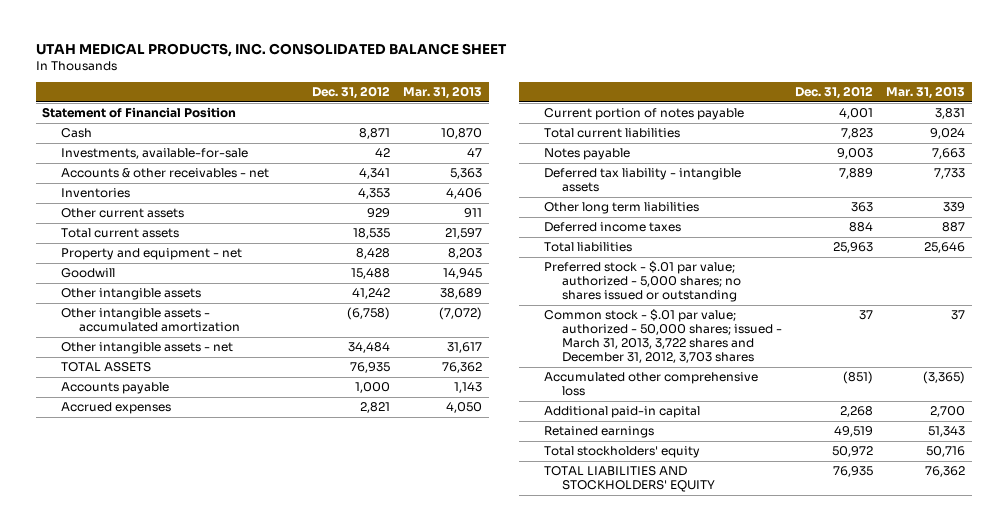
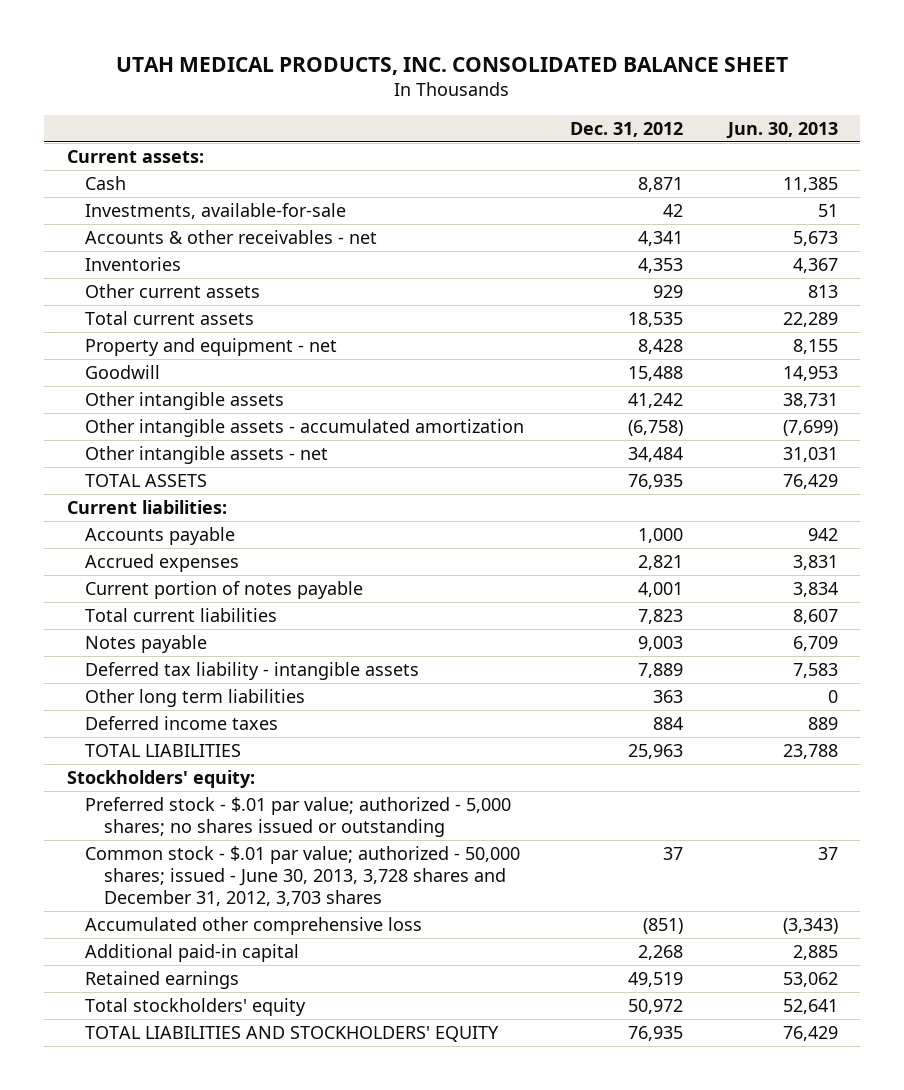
[403,86,483,100] Mar. 31, 2013 -> none
none -> [725,121,838,139] Jun. 30, 2013
[42,107,237,119] Statement of Financial Position -> none
none -> [66,150,204,164] Current assets:
none -> [66,500,227,515] Current liabilities:
[543,242,632,253] Total liabilities -> [85,744,242,758] TOTAL LIABILITIES
none -> [66,770,255,789] Stockholders' equity:
[543,309,783,364] Common stock - $.01 par value; authorized - 50,000 shares; issued - March 31, 2013, 3,722 shares and December 31, 2012, 3,703 shares -> [85,846,521,906] Common stock - $.01 par value; authorized - 50,000 shares; issued - June 30, 2013, 3,728 shares and December 31, 2012, 3,703 shares

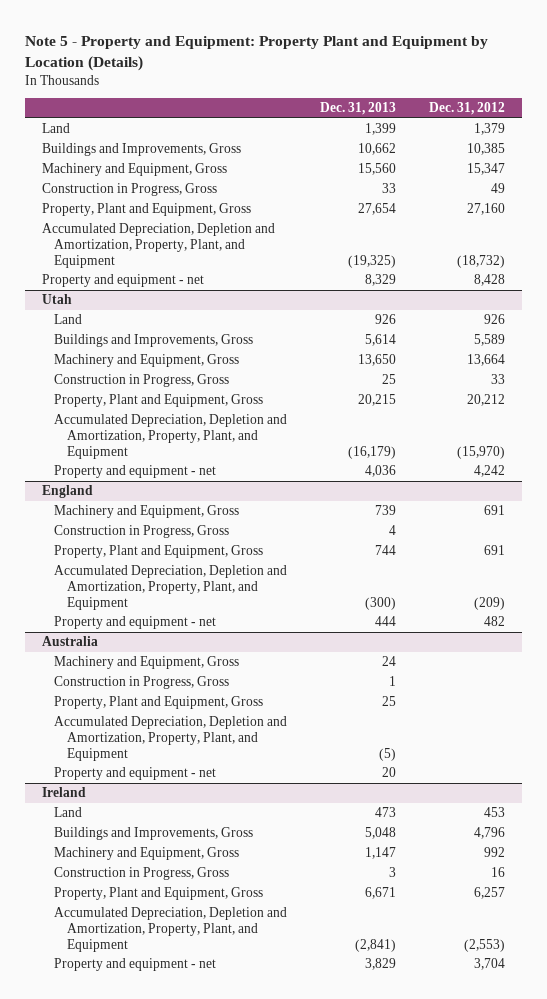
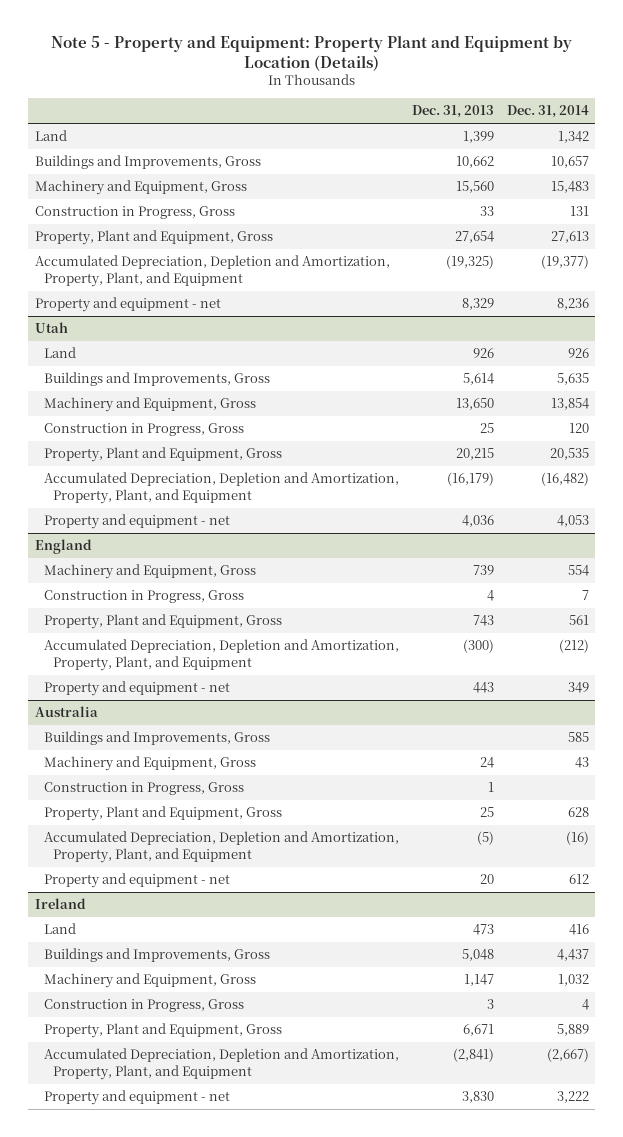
[429,102,506,116] Dec. 31, 2012 -> none
none -> [506,105,589,119] Dec. 31, 2014
[375,545,397,556] 744 -> [472,615,494,627] 743
[375,616,397,627] 444 -> [472,682,494,694] 443
none -> [43,731,270,746] Buildings and Improvements, Gross
[365,958,397,971] 3,829 -> [461,1091,494,1104] 3,830

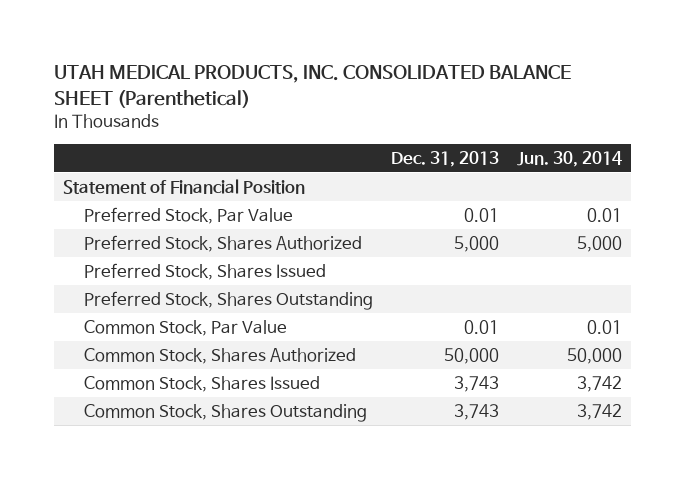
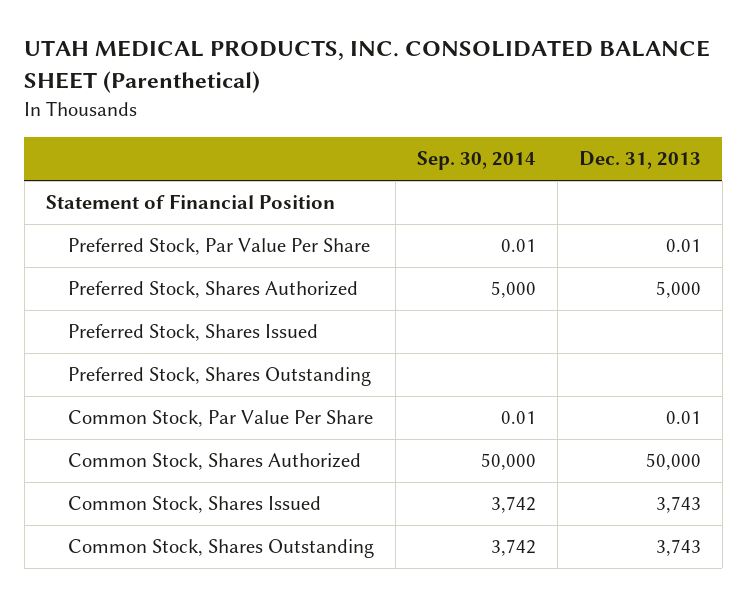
[516,150,622,167] Jun. 30, 2014 -> none
none -> [417,151,537,171] Sep. 30, 2014
[83,207,293,225] Preferred Stock, Par Value -> [68,238,371,256] Preferred Stock, Par Value Per Share
[83,320,287,337] Common Stock, Par Value -> [68,410,374,428] Common Stock, Par Value Per Share

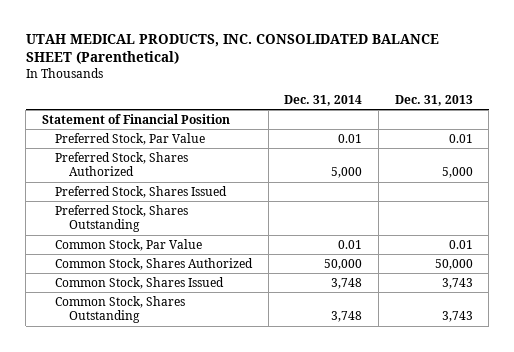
[417,151,537,171] Sep. 30, 2014 -> none
none -> [284,95,363,107] Dec. 31, 2014
[68,238,371,256] Preferred Stock, Par Value Per Share -> [55,132,206,145] Preferred Stock, Par Value
[68,410,374,428] Common Stock, Par Value Per Share -> [55,238,203,251] Common Stock, Par Value

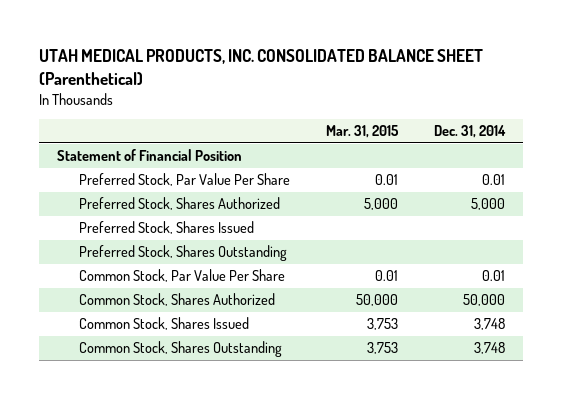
[394,95,473,107] Dec. 31, 2013 -> none
none -> [325,125,399,139] Mar. 31, 2015
[55,132,206,145] Preferred Stock, Par Value -> [78,173,290,187] Preferred Stock, Par Value Per Share
[55,238,203,251] Common Stock, Par Value -> [78,269,285,283] Common Stock, Par Value Per Share

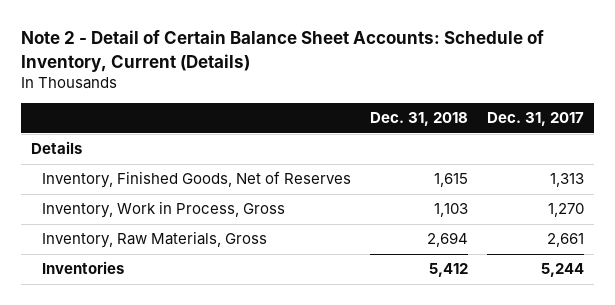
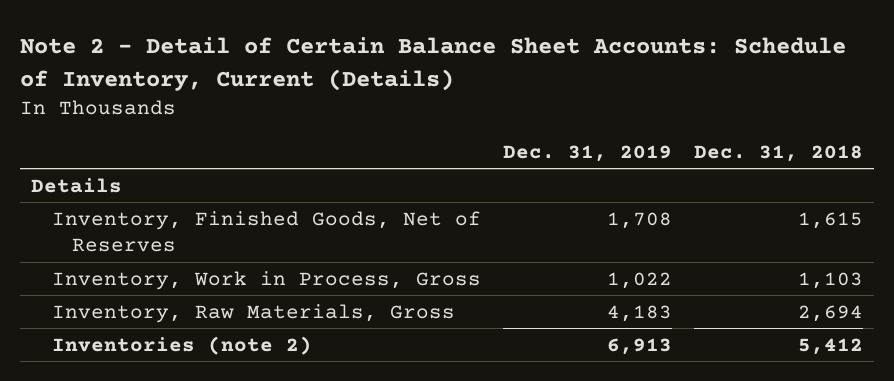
[487,112,585,127] Dec. 31, 2017 -> none
none -> [502,144,672,162] Dec. 31, 2019
[41,261,124,275] Inventories -> [51,335,312,355] Inventories (note 2)

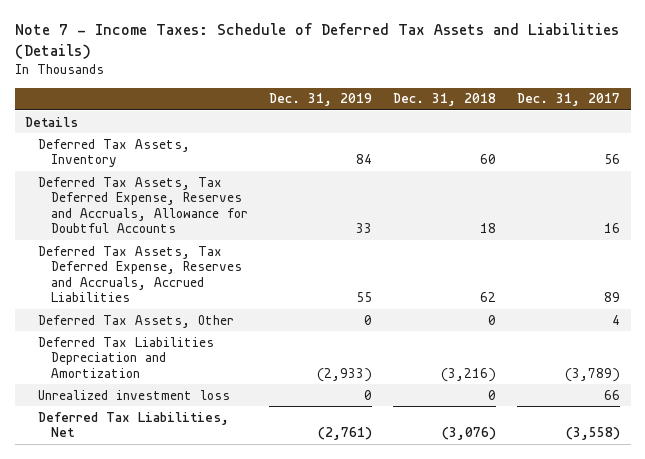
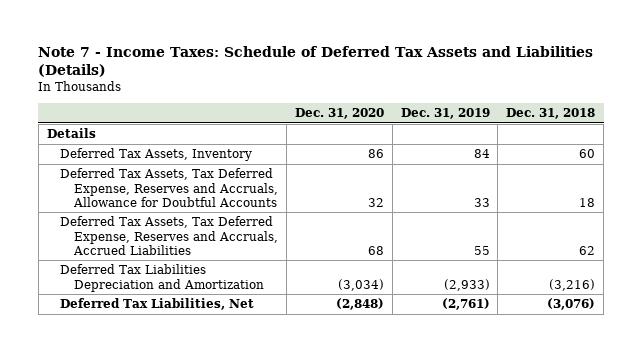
[517,93,621,107] Dec. 31, 2017 -> none
none -> [294,107,384,119] Dec. 31, 2020
[38,314,235,328] Deferred Tax Assets, Other -> none
[38,389,231,400] Unrealized investment loss -> none

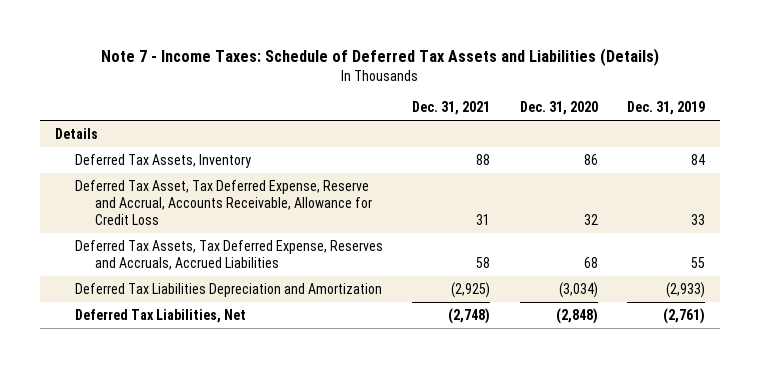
[506,107,596,119] Dec. 31, 2018 -> none
none -> [412,101,491,116] Dec. 31, 2021
[60,168,279,207] Deferred Tax Assets, Tax Deferred Expense, Reserves and Accruals, Allowance for Doubtful Accounts -> [75,179,373,226] Deferred Tax Asset, Tax Deferred Expense, Reserve and Accrual, Accounts Receivable, Allowance for Credit Loss

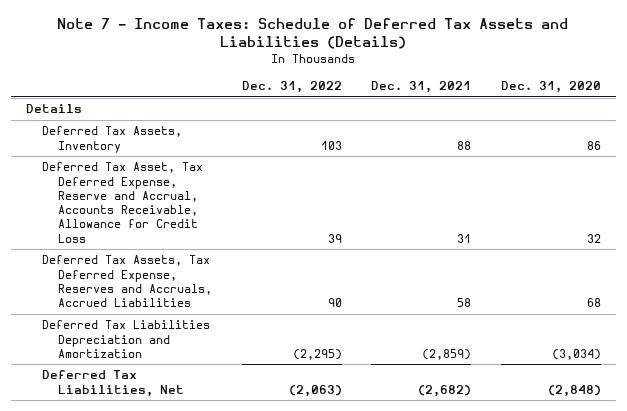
[627,101,706,116] Dec. 31, 2019 -> none
none -> [241,81,342,94] Dec. 31, 2022
[451,281,491,298] (2,925) -> [422,348,472,360] (2,859)
[448,307,491,324] (2,748) -> [418,384,472,397] (2,682)

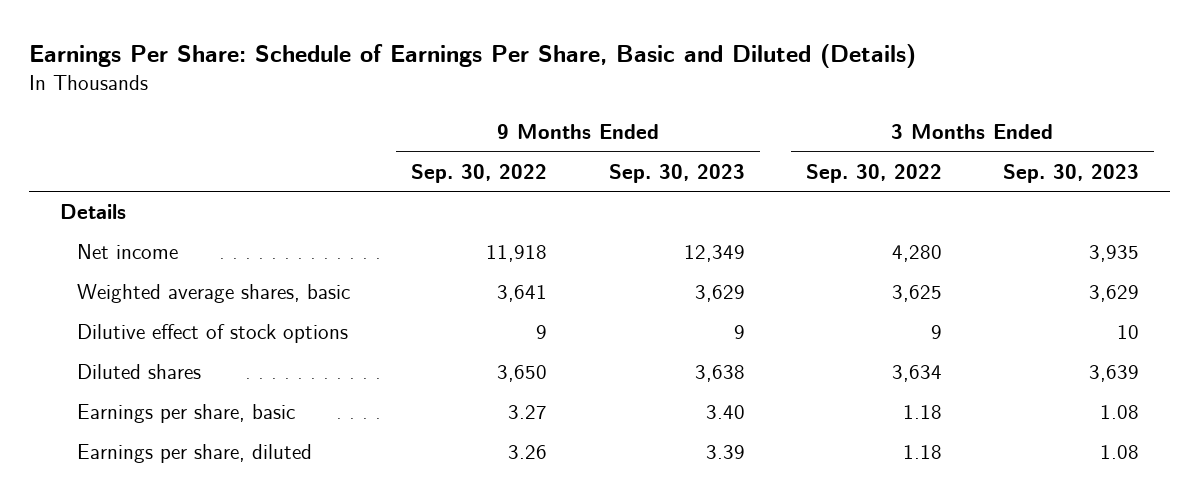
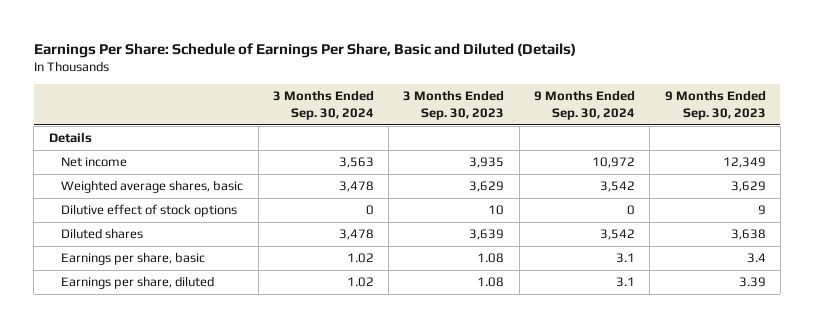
[411,163,548,183] Sep. 30, 2022 -> none
[805,163,942,183] Sep. 30, 2022 -> none
none -> [272,90,374,120] 3 Months Ended Sep. 30, 2024
none -> [534,90,636,120] 9 Months Ended Sep. 30, 2024
[705,405,745,420] 3.40 -> [746,253,766,264] 3.4

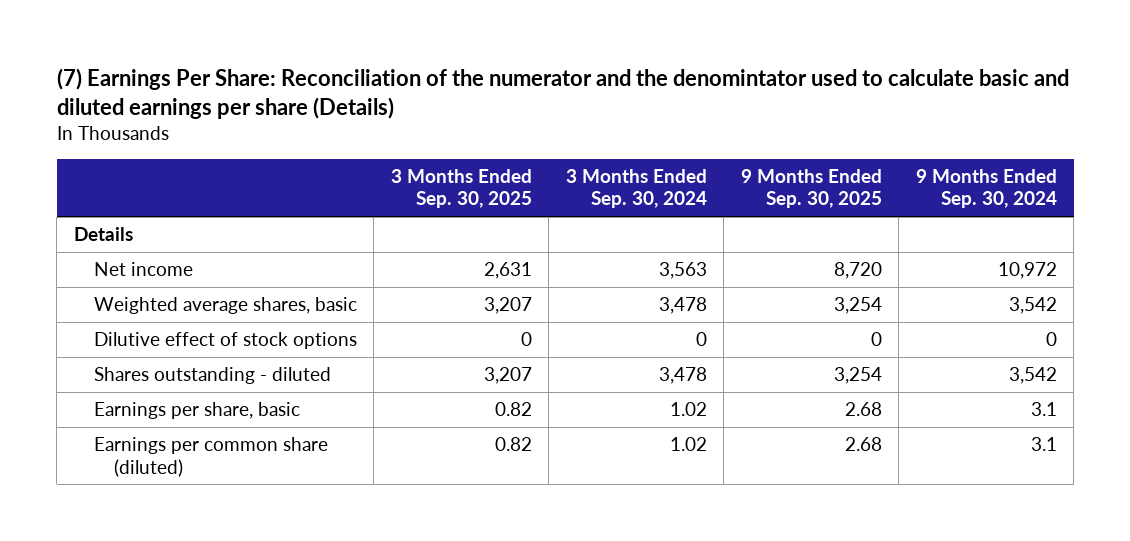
[33,42,576,58] Earnings Per Share: Schedule of Earnings Per Share, Basic and Diluted (Details) -> [56,67,1069,119] (7) Earnings Per Share: Reconciliation of the numerator and the denomintator used to calculate basic and diluted earnings per share (Details)
[403,90,505,120] 3 Months Ended Sep. 30, 2023 -> none
[664,90,766,120] 9 Months Ended Sep. 30, 2023 -> none
none -> [390,168,532,209] 3 Months Ended Sep. 30, 2025
none -> [740,168,882,209] 9 Months Ended Sep. 30, 2025
[61,228,144,240] Diluted shares -> [93,367,331,385] Shares outstanding - diluted
[61,276,215,290] Earnings per share, diluted -> [93,437,328,477] Earnings per common share (diluted)

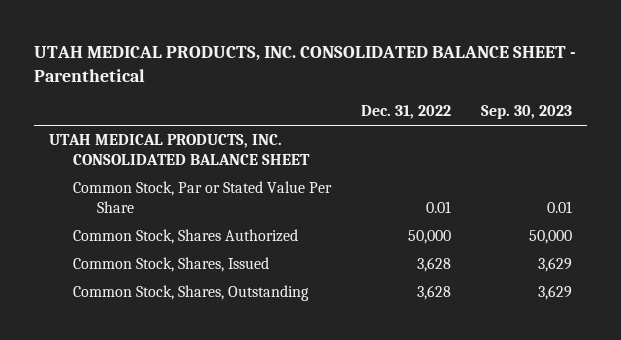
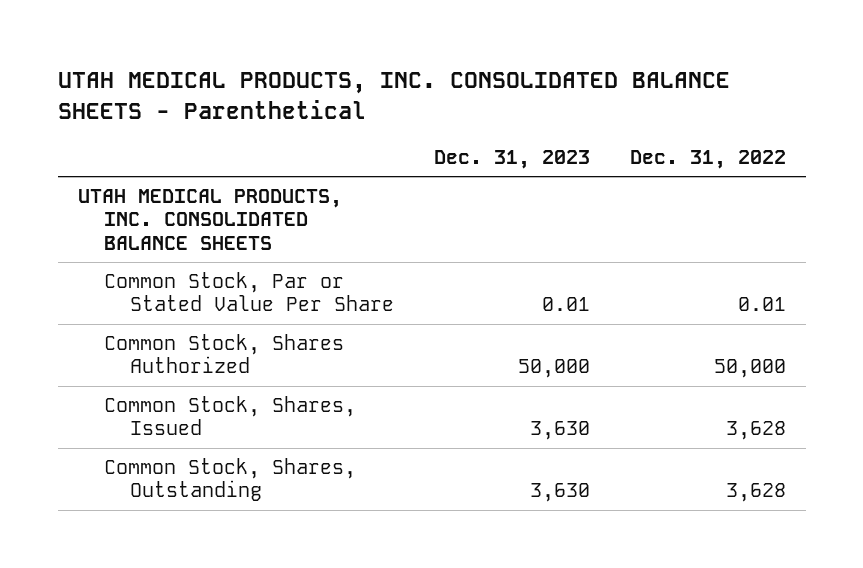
[34,45,577,82] UTAH MEDICAL PRODUCTS, INC. CONSOLIDATED BALANCE SHEET - Parenthetical -> [57,72,730,119] UTAH MEDICAL PRODUCTS, INC. CONSOLIDATED BALANCE SHEETS - Parenthetical
[481,105,573,120] Sep. 30, 2023 -> none
none -> [433,150,590,170] Dec. 31, 2023
[49,134,310,166] UTAH MEDICAL PRODUCTS, INC. CONSOLIDATED BALANCE SHEET -> [77,188,342,250] UTAH MEDICAL PRODUCTS, INC. CONSOLIDATED BALANCE SHEETS

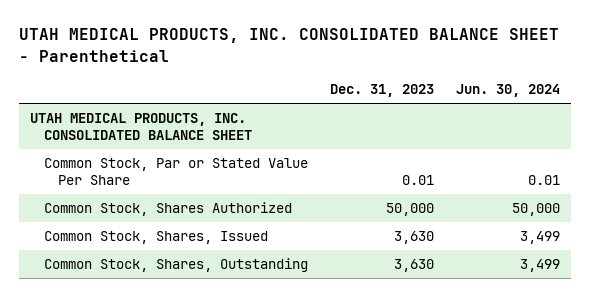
[57,72,730,119] UTAH MEDICAL PRODUCTS, INC. CONSOLIDATED BALANCE SHEETS - Parenthetical -> [19,28,560,62] UTAH MEDICAL PRODUCTS, INC. CONSOLIDATED BALANCE SHEET - Parenthetical
[629,150,786,170] Dec. 31, 2022 -> none
none -> [456,84,561,98] Jun. 30, 2024
[77,188,342,250] UTAH MEDICAL PRODUCTS, INC. CONSOLIDATED BALANCE SHEETS -> [30,113,252,141] UTAH MEDICAL PRODUCTS, INC. CONSOLIDATED BALANCE SHEET

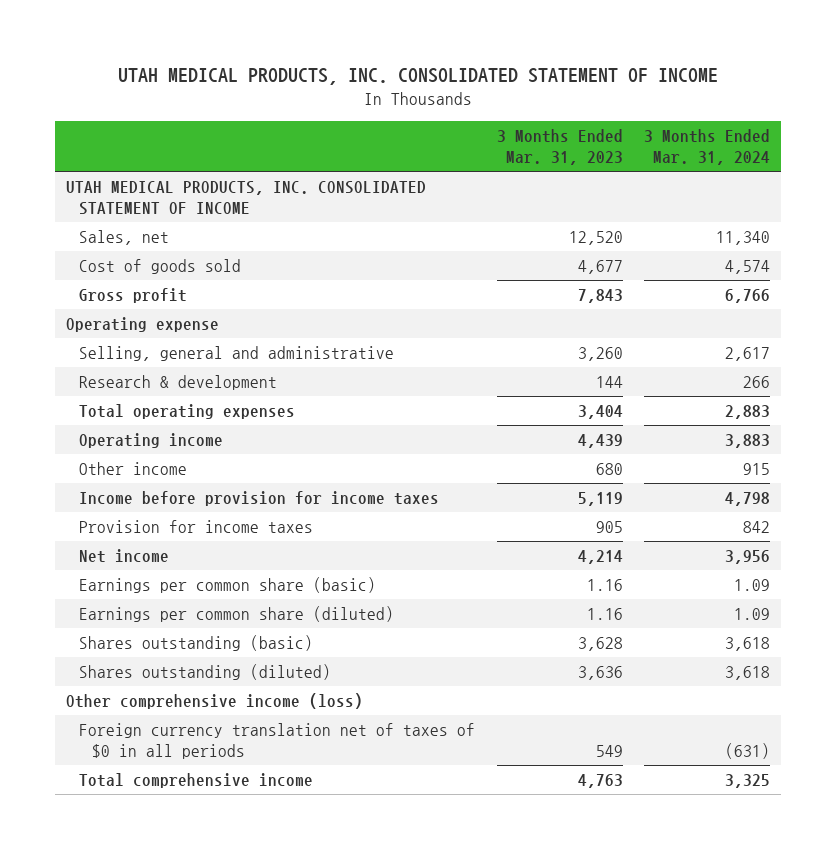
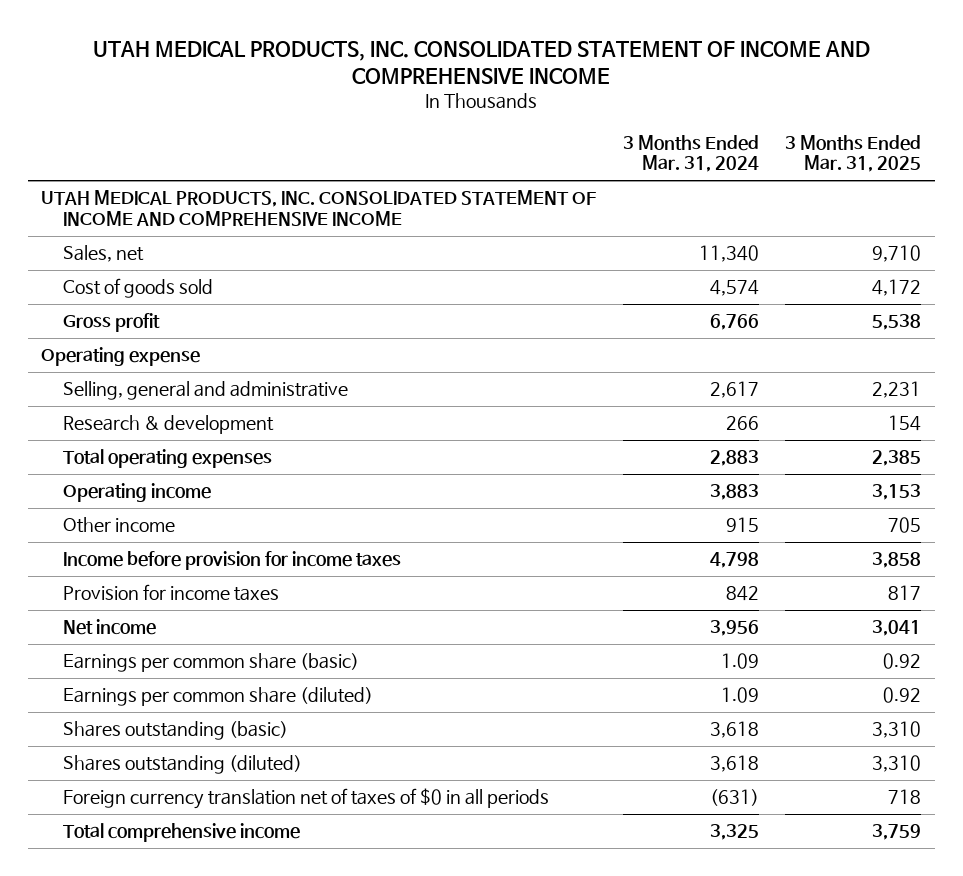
[118,68,719,86] UTAH MEDICAL PRODUCTS, INC. CONSOLIDATED STATEMENT OF INCOME -> [93,40,871,85] UTAH MEDICAL PRODUCTS, INC. CONSOLIDATED STATEMENT OF INCOME AND COMPREHENSIVE INCOME
[496,128,623,165] 3 Months Ended Mar. 31, 2023 -> none
none -> [785,134,922,173] 3 Months Ended Mar. 31, 2025
[66,180,427,216] UTAH MEDICAL PRODUCTS, INC. CONSOLIDATED STATEMENT OF INCOME -> [41,190,597,227] UTAH MEDICAL PRODUCTS, INC. CONSOLIDATED STATEMENT OF INCOME AND COMPREHENSIVE INCOME
[66,692,364,709] Other comprehensive income (loss) -> none

